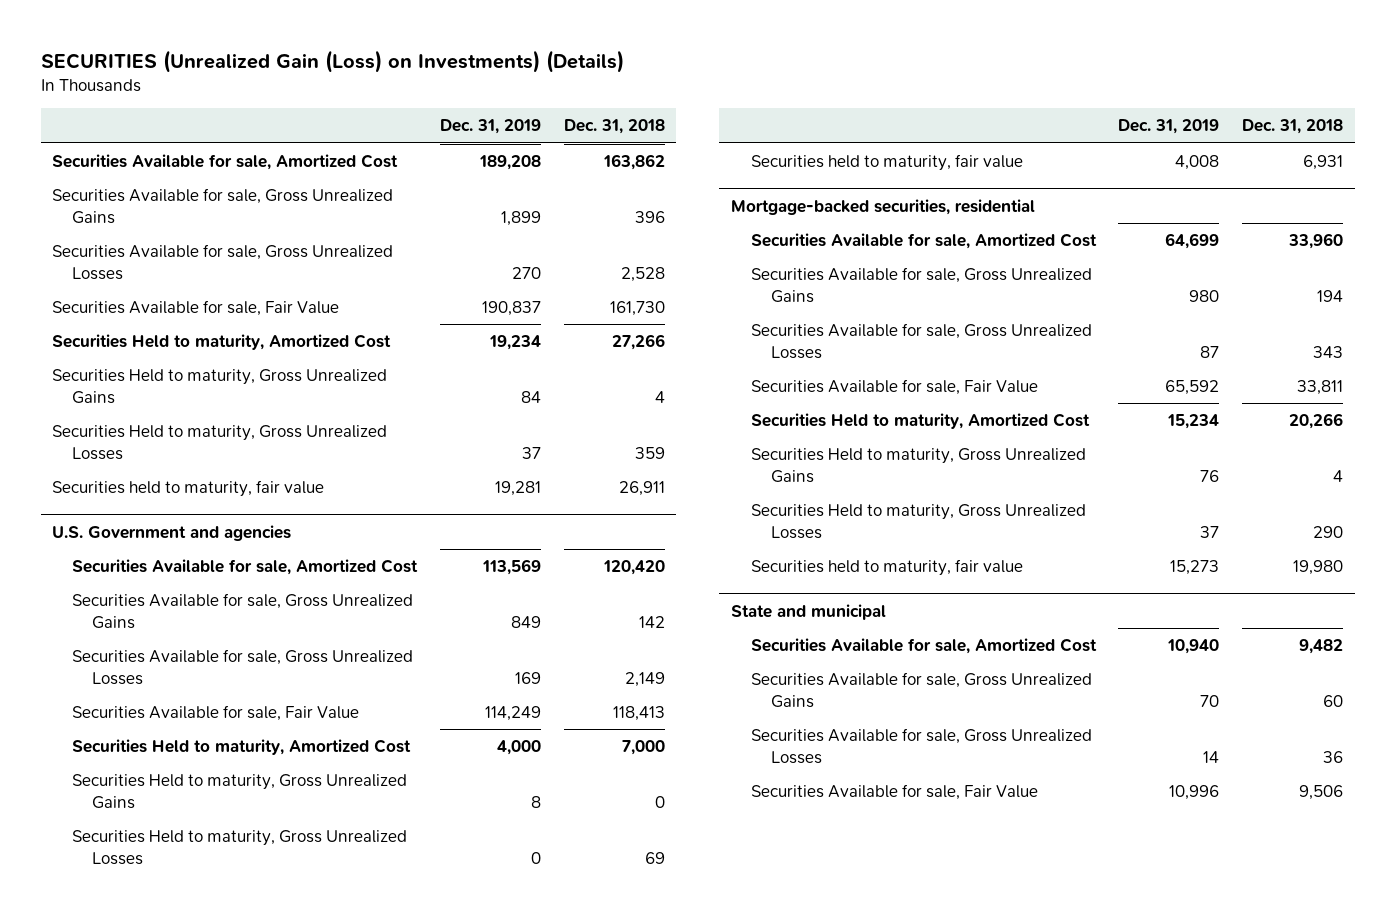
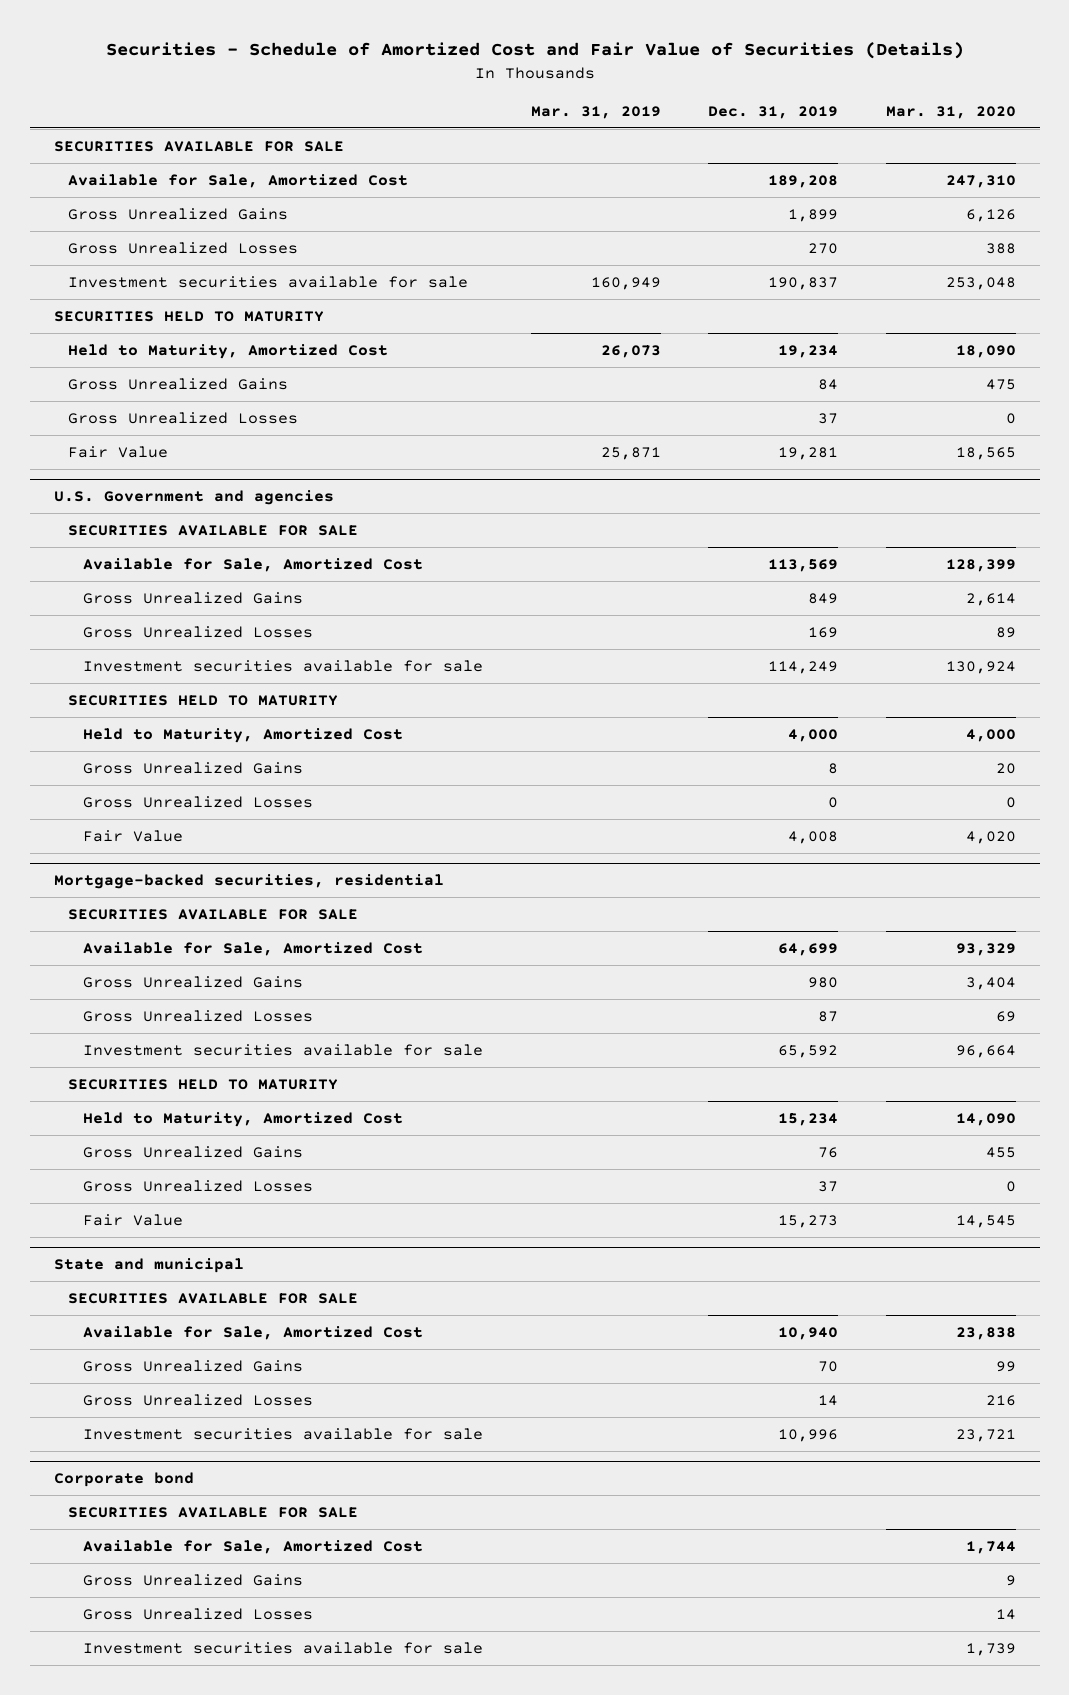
[40,49,624,73] SECURITIES (Unrealized Gain (Loss) on Investments) (Details) -> [105,42,964,60] Securities - Schedule of Amortized Cost and Fair Value of Securities (Details)
[563,119,665,135] Dec. 31, 2018 -> none
none -> [530,105,661,119] Mar. 31, 2019
none -> [885,105,1016,119] Mar. 31, 2020
none -> [53,140,344,152] SECURITIES AVAILABLE FOR SALE
[52,154,399,171] Securities Available for sale, Amortized Cost -> [68,173,409,188] Available for Sale, Amortized Cost
[52,188,394,224] Securities Available for sale, Gross Unrealized Gains -> [68,207,289,220] Gross Unrealized Gains
[52,244,394,280] Securities Available for sale, Gross Unrealized Losses -> [68,241,299,254] Gross Unrealized Losses
[52,300,340,317] Securities Available for sale, Fair Value -> [68,275,469,288] Investment securities available for sale
none -> [53,310,324,322] SECURITIES HELD TO MATURITY
[52,334,392,351] Securities Held to maturity, Amortized Cost -> [68,343,389,359] Held to Maturity, Amortized Cost
[52,369,388,404] Securities Held to maturity, Gross Unrealized Gains -> [68,377,289,390] Gross Unrealized Gains
[52,425,388,460] Securities Held to maturity, Gross Unrealized Losses -> [68,411,299,424] Gross Unrealized Losses
[52,480,325,498] Securities held to maturity, fair value -> [68,445,169,458] Fair Value
none -> [68,524,359,536] SECURITIES AVAILABLE FOR SALE
[72,559,419,576] Securities Available for sale, Amortized Cost -> [82,557,423,572] Available for Sale, Amortized Cost
[72,593,414,629] Securities Available for sale, Gross Unrealized Gains -> [82,591,303,604] Gross Unrealized Gains
[72,649,414,685] Securities Available for sale, Gross Unrealized Losses -> [82,625,313,638] Gross Unrealized Losses
[72,705,360,722] Securities Available for sale, Fair Value -> [82,659,483,672] Investment securities available for sale
none -> [68,694,339,706] SECURITIES HELD TO MATURITY
[72,739,412,756] Securities Held to maturity, Amortized Cost -> [82,727,403,743] Held to Maturity, Amortized Cost
[72,774,408,809] Securities Held to maturity, Gross Unrealized Gains -> [82,761,303,774] Gross Unrealized Gains
[72,830,408,865] Securities Held to maturity, Gross Unrealized Losses -> [82,795,313,808] Gross Unrealized Losses
[750,154,1023,172] Securities held to maturity, fair value -> [82,829,183,842] Fair Value
none -> [68,908,359,920] SECURITIES AVAILABLE FOR SALE
[750,233,1097,250] Securities Available for sale, Amortized Cost -> [82,941,423,956] Available for Sale, Amortized Cost
[750,267,1092,303] Securities Available for sale, Gross Unrealized Gains -> [82,975,303,988] Gross Unrealized Gains
[750,323,1092,359] Securities Available for sale, Gross Unrealized Losses -> [82,1009,313,1022] Gross Unrealized Losses
[750,379,1038,396] Securities Available for sale, Fair Value -> [82,1043,483,1056] Investment securities available for sale
none -> [68,1078,339,1090] SECURITIES HELD TO MATURITY
[750,413,1090,430] Securities Held to maturity, Amortized Cost -> [82,1111,403,1127] Held to Maturity, Amortized Cost
[750,448,1086,483] Securities Held to maturity, Gross Unrealized Gains -> [82,1145,303,1158] Gross Unrealized Gains
[750,504,1086,539] Securities Held to maturity, Gross Unrealized Losses -> [82,1179,313,1192] Gross Unrealized Losses
[750,559,1023,577] Securities held to maturity, fair value -> [82,1213,183,1226] Fair Value
none -> [68,1292,359,1304] SECURITIES AVAILABLE FOR SALE
[750,638,1097,655] Securities Available for sale, Amortized Cost -> [82,1325,423,1340] Available for Sale, Amortized Cost
[750,672,1092,708] Securities Available for sale, Gross Unrealized Gains -> [82,1359,303,1372] Gross Unrealized Gains
[750,728,1092,764] Securities Available for sale, Gross Unrealized Losses -> [82,1393,313,1406] Gross Unrealized Losses
[750,784,1038,801] Securities Available for sale, Fair Value -> [82,1427,483,1440] Investment securities available for sale
none -> [53,1471,194,1487] Corporate bond
none -> [68,1506,359,1518] SECURITIES AVAILABLE FOR SALE
none -> [82,1539,423,1554] Available for Sale, Amortized Cost
none -> [82,1573,303,1586] Gross Unrealized Gains
none -> [82,1607,313,1620] Gross Unrealized Losses
none -> [82,1641,483,1654] Investment securities available for sale

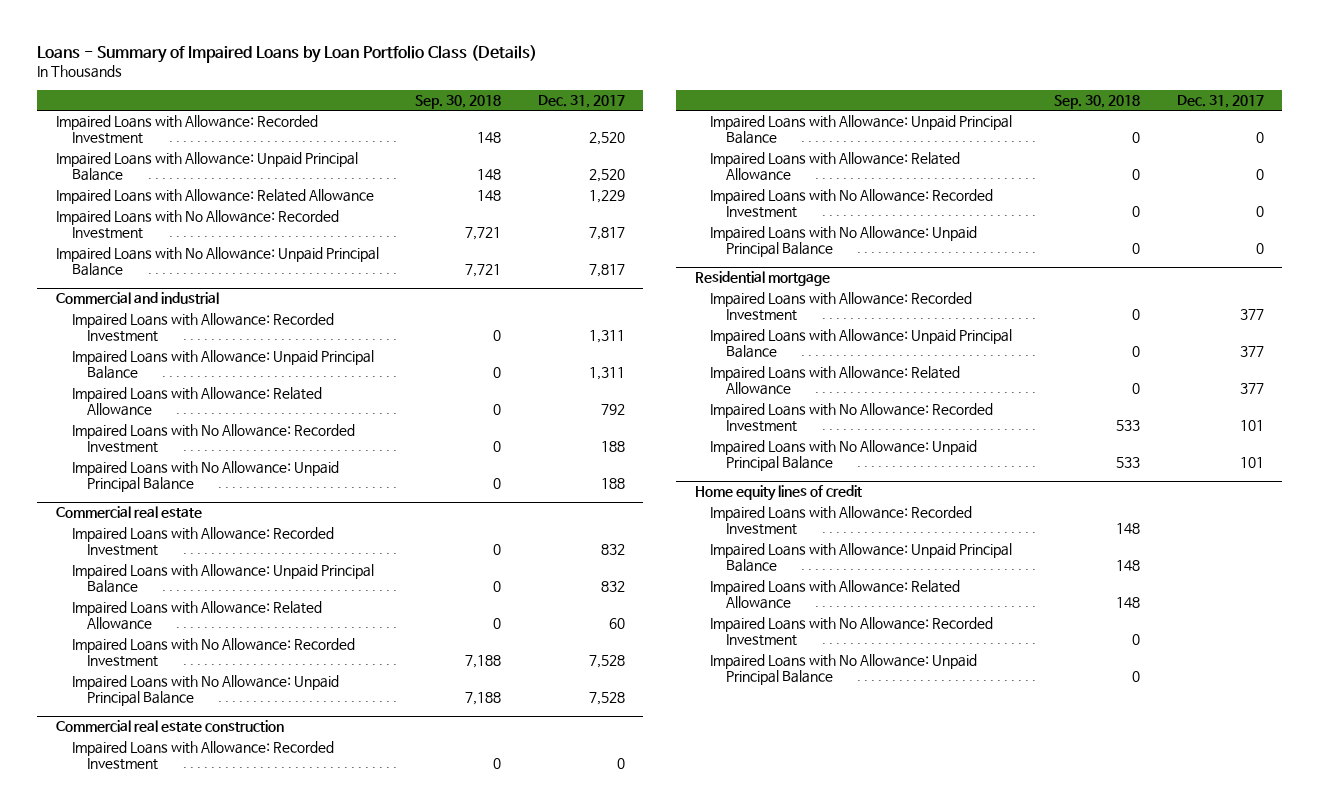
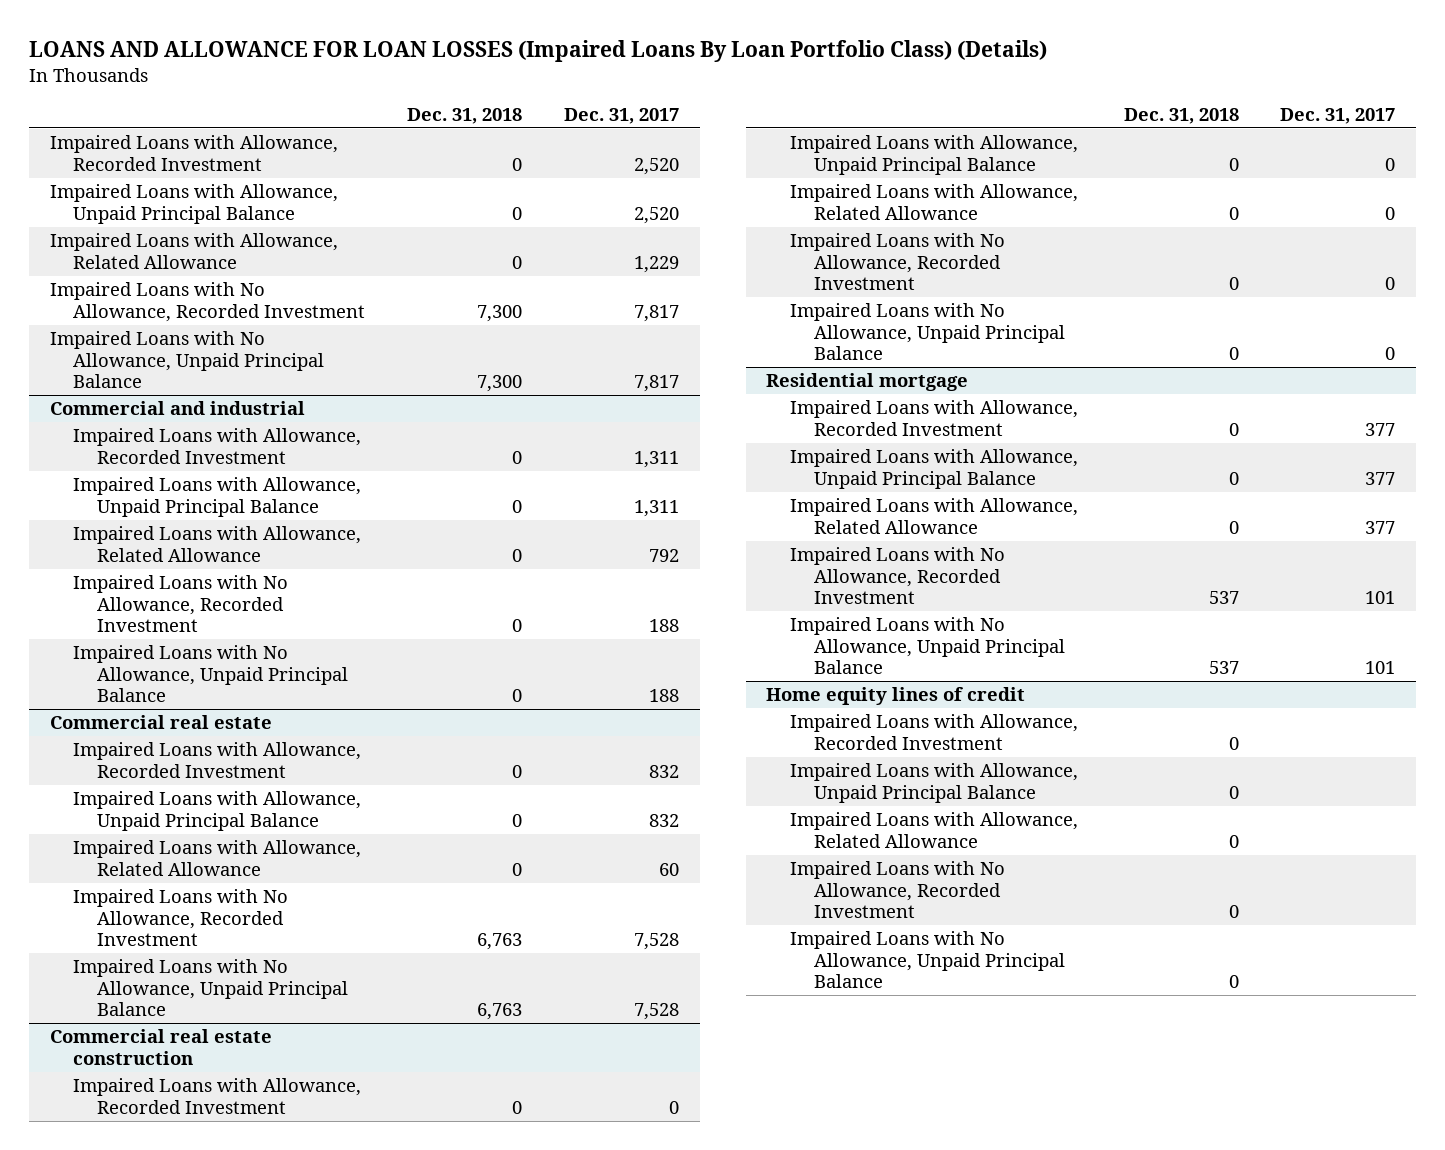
[37,45,538,64] Loans - Summary of Impaired Loans by Loan Portfolio Class (Details) -> [28,40,1047,63] LOANS AND ALLOWANCE FOR LOAN LOSSES (Impaired Loans By Loan Portfolio Class) (Details)
[415,94,502,109] Sep. 30, 2018 -> none
none -> [406,108,522,125] Dec. 31, 2018
[55,115,318,145] Impaired Loans with Allowance: Recorded Investment -> [49,135,338,171] Impaired Loans with Allowance, Recorded Investment
[55,152,358,182] Impaired Loans with Allowance: Unpaid Principal Balance -> [49,184,338,224] Impaired Loans with Allowance, Unpaid Principal Balance
[55,189,374,205] Impaired Loans with Allowance: Related Allowance -> [49,233,338,269] Impaired Loans with Allowance, Related Allowance
[55,210,339,240] Impaired Loans with No Allowance: Recorded Investment -> [49,282,366,322] Impaired Loans with No Allowance, Recorded Investment
[55,247,379,277] Impaired Loans with No Allowance: Unpaid Principal Balance -> [49,331,325,389] Impaired Loans with No Allowance, Unpaid Principal Balance
[71,313,334,343] Impaired Loans with Allowance: Recorded Investment -> [73,428,362,464] Impaired Loans with Allowance, Recorded Investment
[71,350,374,380] Impaired Loans with Allowance: Unpaid Principal Balance -> [73,477,362,517] Impaired Loans with Allowance, Unpaid Principal Balance
[71,387,322,417] Impaired Loans with Allowance: Related Allowance -> [73,526,362,562] Impaired Loans with Allowance, Related Allowance
[71,424,355,454] Impaired Loans with No Allowance: Recorded Investment -> [73,575,289,633] Impaired Loans with No Allowance, Recorded Investment
[71,461,339,493] Impaired Loans with No Allowance: Unpaid Principal Balance -> [73,645,348,703] Impaired Loans with No Allowance, Unpaid Principal Balance
[71,527,334,557] Impaired Loans with Allowance: Recorded Investment -> [73,742,362,778] Impaired Loans with Allowance, Recorded Investment
[71,564,374,594] Impaired Loans with Allowance: Unpaid Principal Balance -> [73,791,362,831] Impaired Loans with Allowance, Unpaid Principal Balance
[71,601,322,631] Impaired Loans with Allowance: Related Allowance -> [73,840,362,876] Impaired Loans with Allowance, Related Allowance
[71,638,355,668] Impaired Loans with No Allowance: Recorded Investment -> [73,889,289,947] Impaired Loans with No Allowance, Recorded Investment
[71,675,339,707] Impaired Loans with No Allowance: Unpaid Principal Balance -> [73,959,348,1017] Impaired Loans with No Allowance, Unpaid Principal Balance
[71,741,334,771] Impaired Loans with Allowance: Recorded Investment -> [73,1078,362,1114] Impaired Loans with Allowance, Recorded Investment
[710,115,1013,145] Impaired Loans with Allowance: Unpaid Principal Balance -> [790,135,1079,175] Impaired Loans with Allowance, Unpaid Principal Balance
[710,152,961,182] Impaired Loans with Allowance: Related Allowance -> [790,184,1079,220] Impaired Loans with Allowance, Related Allowance
[710,189,994,219] Impaired Loans with No Allowance: Recorded Investment -> [790,233,1006,291] Impaired Loans with No Allowance, Recorded Investment
[710,226,978,258] Impaired Loans with No Allowance: Unpaid Principal Balance -> [790,303,1065,361] Impaired Loans with No Allowance, Unpaid Principal Balance
[710,292,973,322] Impaired Loans with Allowance: Recorded Investment -> [790,400,1079,436] Impaired Loans with Allowance, Recorded Investment
[710,329,1013,359] Impaired Loans with Allowance: Unpaid Principal Balance -> [790,449,1079,489] Impaired Loans with Allowance, Unpaid Principal Balance
[710,366,961,396] Impaired Loans with Allowance: Related Allowance -> [790,498,1079,534] Impaired Loans with Allowance, Related Allowance
[710,403,994,433] Impaired Loans with No Allowance: Recorded Investment -> [790,547,1006,605] Impaired Loans with No Allowance, Recorded Investment
[710,440,978,472] Impaired Loans with No Allowance: Unpaid Principal Balance -> [790,617,1065,675] Impaired Loans with No Allowance, Unpaid Principal Balance
[710,506,973,536] Impaired Loans with Allowance: Recorded Investment -> [790,714,1079,750] Impaired Loans with Allowance, Recorded Investment
[710,543,1013,573] Impaired Loans with Allowance: Unpaid Principal Balance -> [790,763,1079,803] Impaired Loans with Allowance, Unpaid Principal Balance
[710,580,961,610] Impaired Loans with Allowance: Related Allowance -> [790,812,1079,848] Impaired Loans with Allowance, Related Allowance
[710,617,994,647] Impaired Loans with No Allowance: Recorded Investment -> [790,861,1006,919] Impaired Loans with No Allowance, Recorded Investment
[710,654,978,686] Impaired Loans with No Allowance: Unpaid Principal Balance -> [790,931,1065,989] Impaired Loans with No Allowance, Unpaid Principal Balance

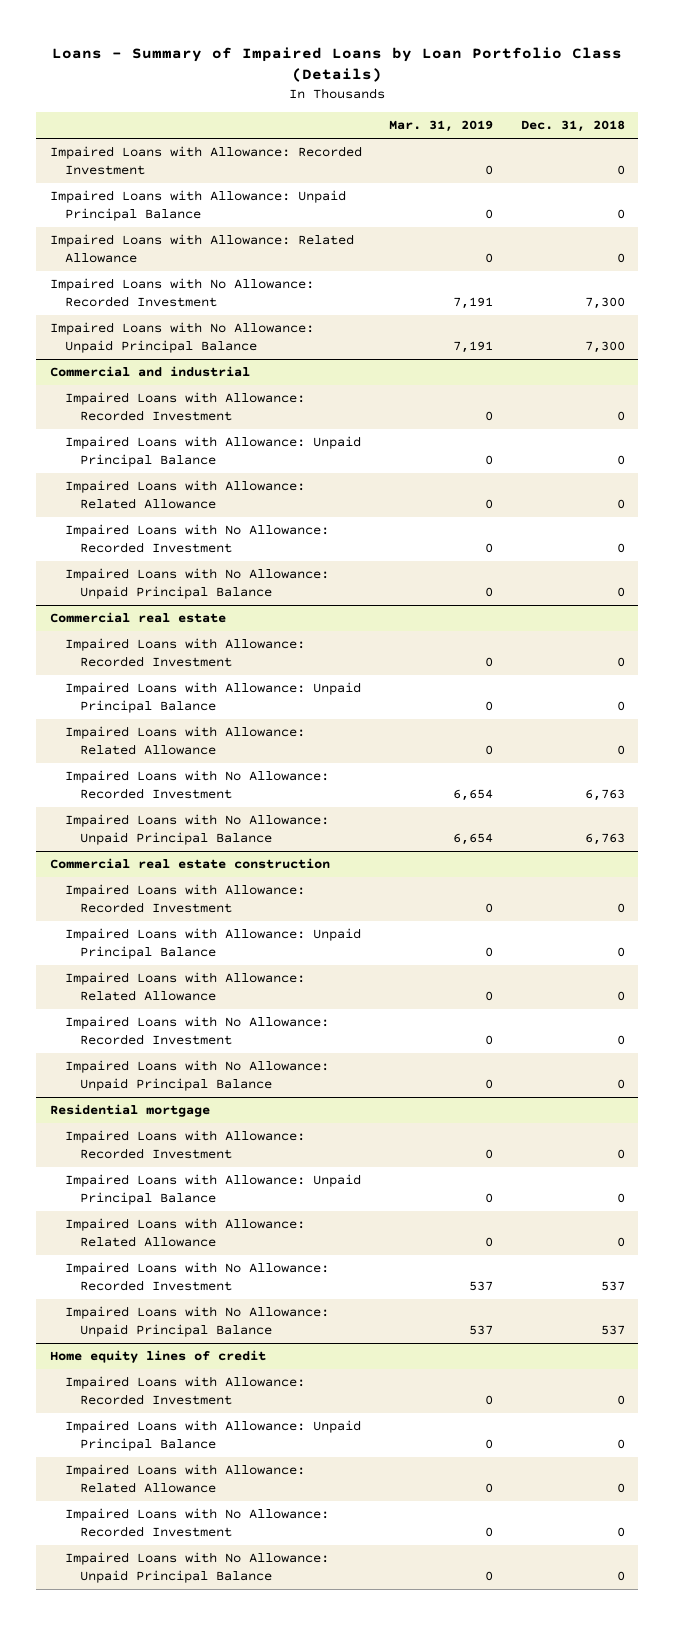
[28,40,1047,63] LOANS AND ALLOWANCE FOR LOAN LOSSES (Impaired Loans By Loan Portfolio Class) (Details) -> [52,46,623,83] Loans - Summary of Impaired Loans by Loan Portfolio Class (Details)
[563,108,679,125] Dec. 31, 2017 -> none
none -> [389,120,494,133] Mar. 31, 2019
[49,135,338,171] Impaired Loans with Allowance, Recorded Investment -> [49,146,362,175] Impaired Loans with Allowance: Recorded Investment
[49,184,338,224] Impaired Loans with Allowance, Unpaid Principal Balance -> [49,190,346,221] Impaired Loans with Allowance: Unpaid Principal Balance
[49,233,338,269] Impaired Loans with Allowance, Related Allowance -> [49,234,354,263] Impaired Loans with Allowance: Related Allowance
[49,282,366,322] Impaired Loans with No Allowance, Recorded Investment -> [49,278,314,307] Impaired Loans with No Allowance: Recorded Investment
[49,331,325,389] Impaired Loans with No Allowance, Unpaid Principal Balance -> [49,322,314,353] Impaired Loans with No Allowance: Unpaid Principal Balance
[73,428,362,464] Impaired Loans with Allowance, Recorded Investment -> [64,392,305,421] Impaired Loans with Allowance: Recorded Investment
[73,477,362,517] Impaired Loans with Allowance, Unpaid Principal Balance -> [64,436,361,467] Impaired Loans with Allowance: Unpaid Principal Balance
[73,526,362,562] Impaired Loans with Allowance, Related Allowance -> [64,480,305,509] Impaired Loans with Allowance: Related Allowance
[73,575,289,633] Impaired Loans with No Allowance, Recorded Investment -> [64,524,329,553] Impaired Loans with No Allowance: Recorded Investment
[73,645,348,703] Impaired Loans with No Allowance, Unpaid Principal Balance -> [64,568,329,599] Impaired Loans with No Allowance: Unpaid Principal Balance
[73,742,362,778] Impaired Loans with Allowance, Recorded Investment -> [64,638,305,667] Impaired Loans with Allowance: Recorded Investment
[73,791,362,831] Impaired Loans with Allowance, Unpaid Principal Balance -> [64,682,361,713] Impaired Loans with Allowance: Unpaid Principal Balance
[73,840,362,876] Impaired Loans with Allowance, Related Allowance -> [64,726,305,755] Impaired Loans with Allowance: Related Allowance
[73,889,289,947] Impaired Loans with No Allowance, Recorded Investment -> [64,770,329,799] Impaired Loans with No Allowance: Recorded Investment
[73,959,348,1017] Impaired Loans with No Allowance, Unpaid Principal Balance -> [64,814,329,845] Impaired Loans with No Allowance: Unpaid Principal Balance
[73,1078,362,1114] Impaired Loans with Allowance, Recorded Investment -> [64,884,305,913] Impaired Loans with Allowance: Recorded Investment
[790,135,1079,175] Impaired Loans with Allowance, Unpaid Principal Balance -> [64,928,361,959] Impaired Loans with Allowance: Unpaid Principal Balance
[790,184,1079,220] Impaired Loans with Allowance, Related Allowance -> [64,972,305,1001] Impaired Loans with Allowance: Related Allowance
[790,233,1006,291] Impaired Loans with No Allowance, Recorded Investment -> [64,1016,329,1045] Impaired Loans with No Allowance: Recorded Investment
[790,303,1065,361] Impaired Loans with No Allowance, Unpaid Principal Balance -> [64,1060,329,1091] Impaired Loans with No Allowance: Unpaid Principal Balance
[790,400,1079,436] Impaired Loans with Allowance, Recorded Investment -> [64,1130,305,1159] Impaired Loans with Allowance: Recorded Investment
[790,449,1079,489] Impaired Loans with Allowance, Unpaid Principal Balance -> [64,1174,361,1205] Impaired Loans with Allowance: Unpaid Principal Balance
[790,498,1079,534] Impaired Loans with Allowance, Related Allowance -> [64,1218,305,1247] Impaired Loans with Allowance: Related Allowance
[790,547,1006,605] Impaired Loans with No Allowance, Recorded Investment -> [64,1262,329,1291] Impaired Loans with No Allowance: Recorded Investment
[790,617,1065,675] Impaired Loans with No Allowance, Unpaid Principal Balance -> [64,1306,329,1337] Impaired Loans with No Allowance: Unpaid Principal Balance
[790,714,1079,750] Impaired Loans with Allowance, Recorded Investment -> [64,1376,305,1405] Impaired Loans with Allowance: Recorded Investment
[790,763,1079,803] Impaired Loans with Allowance, Unpaid Principal Balance -> [64,1420,361,1451] Impaired Loans with Allowance: Unpaid Principal Balance
[790,812,1079,848] Impaired Loans with Allowance, Related Allowance -> [64,1464,305,1493] Impaired Loans with Allowance: Related Allowance
[790,861,1006,919] Impaired Loans with No Allowance, Recorded Investment -> [64,1508,329,1537] Impaired Loans with No Allowance: Recorded Investment
[790,931,1065,989] Impaired Loans with No Allowance, Unpaid Principal Balance -> [64,1552,329,1583] Impaired Loans with No Allowance: Unpaid Principal Balance

